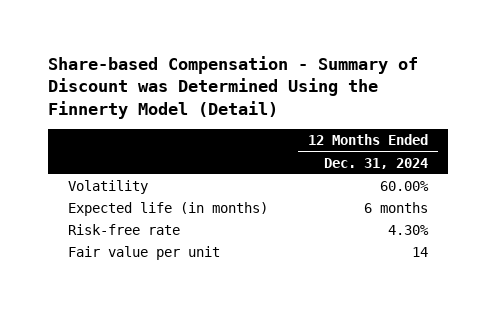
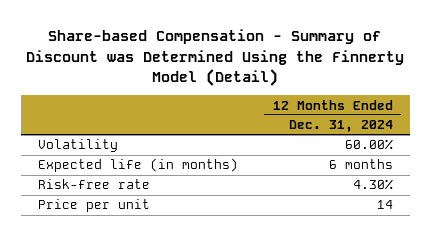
[68,246,221,261] Fair value per unit -> [38,199,151,213] Price per unit

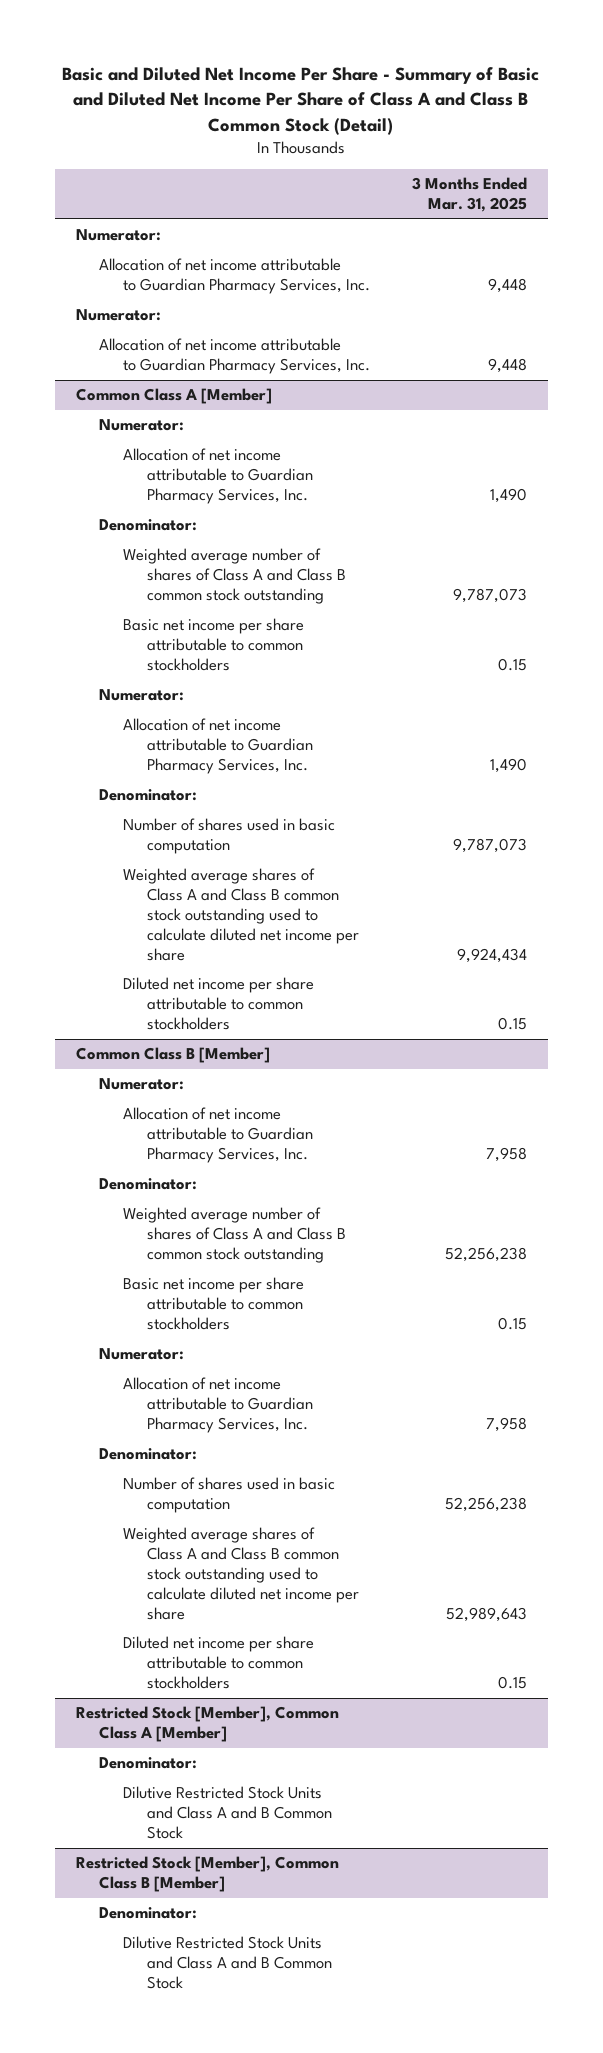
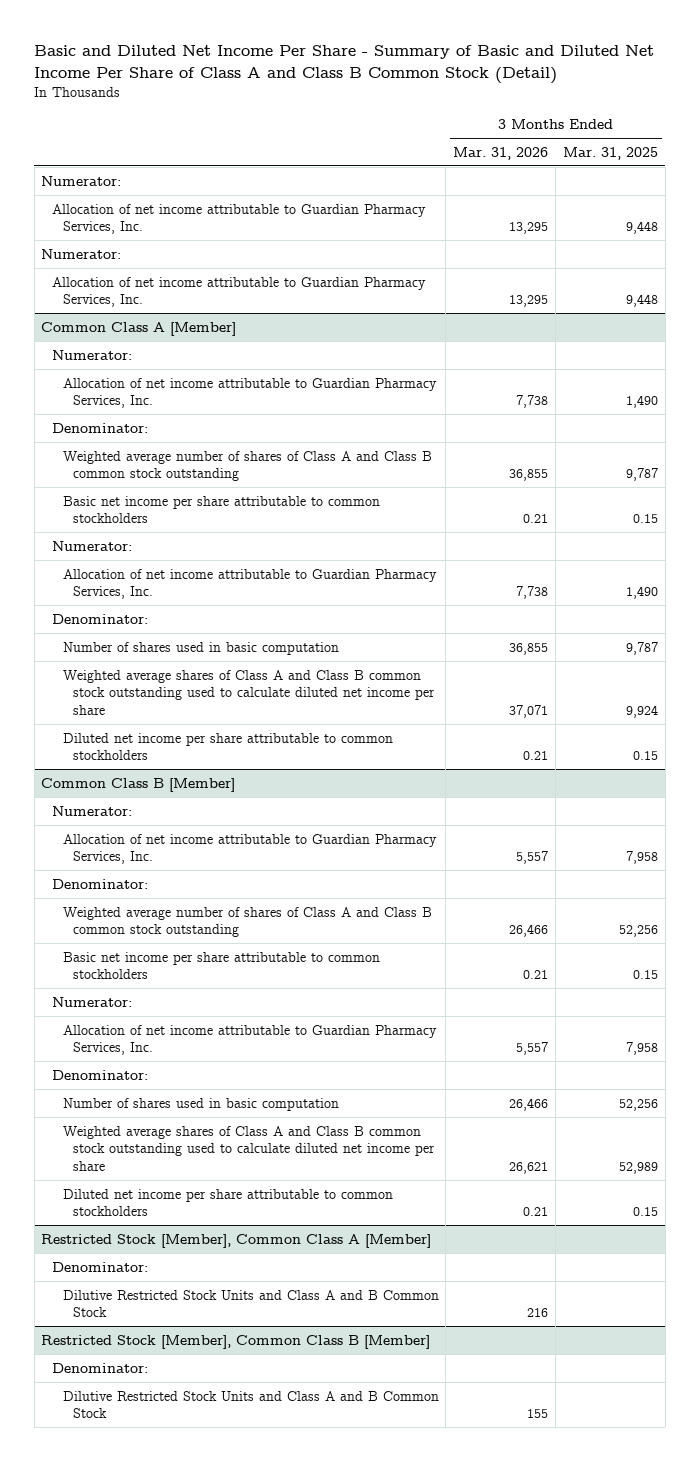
none -> [453,146,549,160] Mar. 31, 2026
[452,588,527,604] 9,787,073 -> [625,468,658,482] 9,787
[452,838,527,854] 9,787,073 -> [625,641,658,655] 9,787
[456,947,527,963] 9,924,434 -> [625,705,658,719] 9,924
[444,1247,527,1263] 52,256,238 -> [618,925,658,938] 52,256
[444,1497,527,1513] 52,256,238 -> [618,1098,658,1111] 52,256
[445,1606,527,1622] 52,989,643 -> [618,1162,658,1175] 52,989

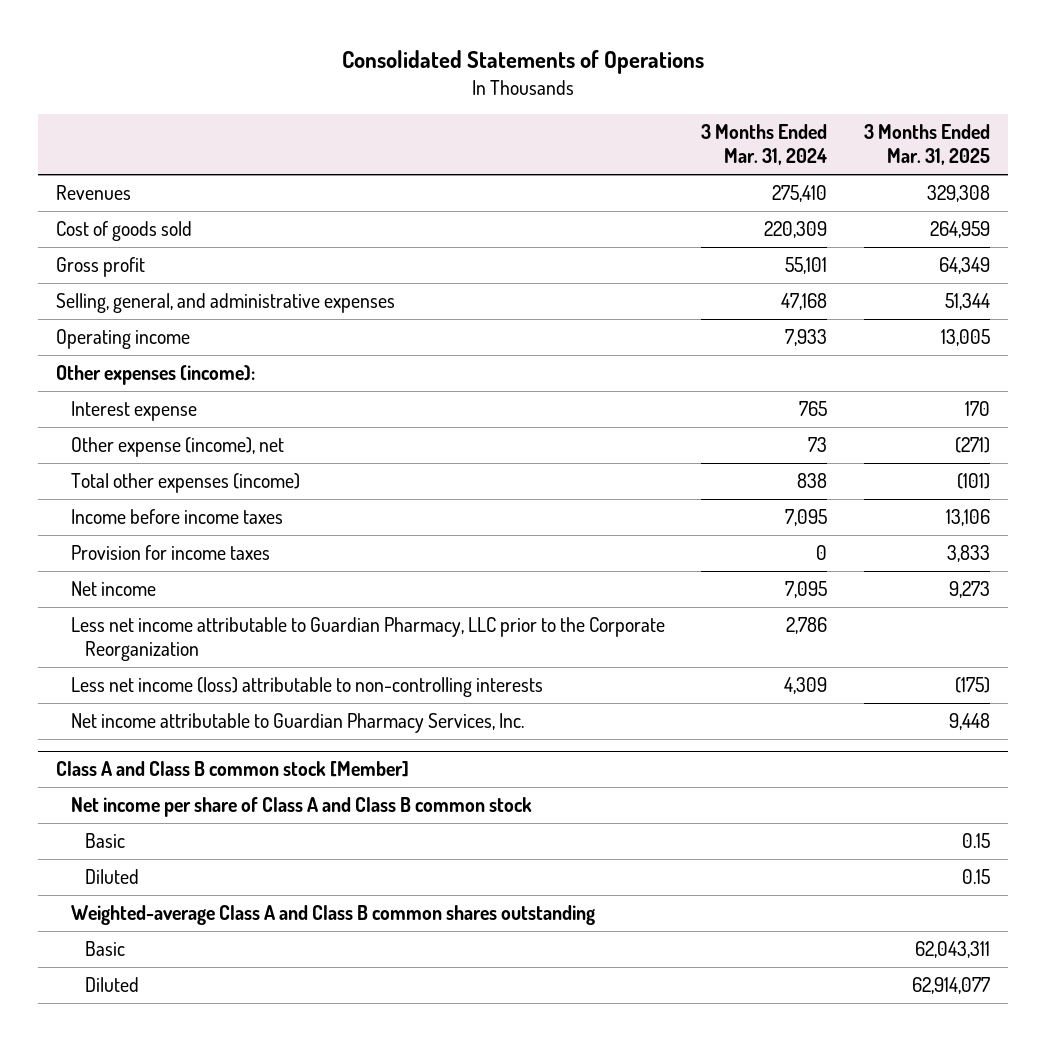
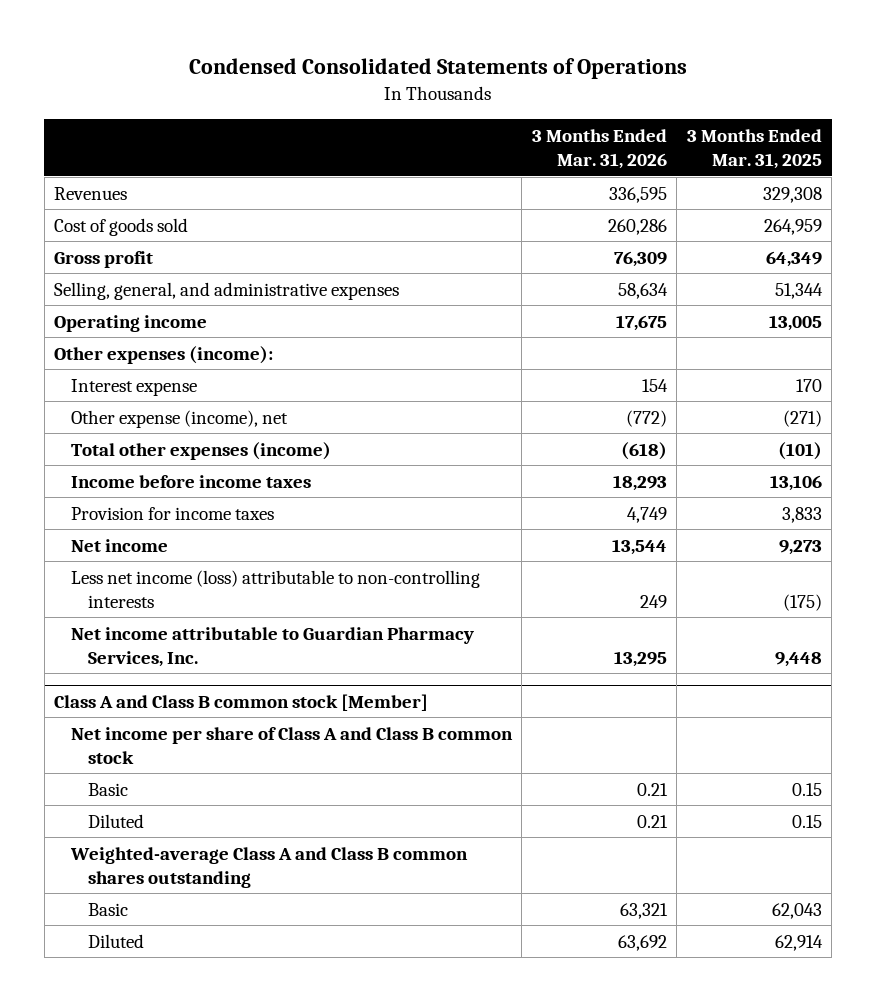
[342,50,705,75] Consolidated Statements of Operations -> [188,58,687,80] Condensed Consolidated Statements of Operations
[701,124,828,166] 3 Months Ended Mar. 31, 2024 -> none
none -> [531,129,667,170] 3 Months Ended Mar. 31, 2026
[70,617,665,662] Less net income attributable to Guardian Pharmacy, LLC prior to the Corporate Reorganization -> none
[914,941,990,959] 62,043,311 -> [771,902,822,919] 62,043
[911,977,990,995] 62,914,077 -> [774,934,823,951] 62,914

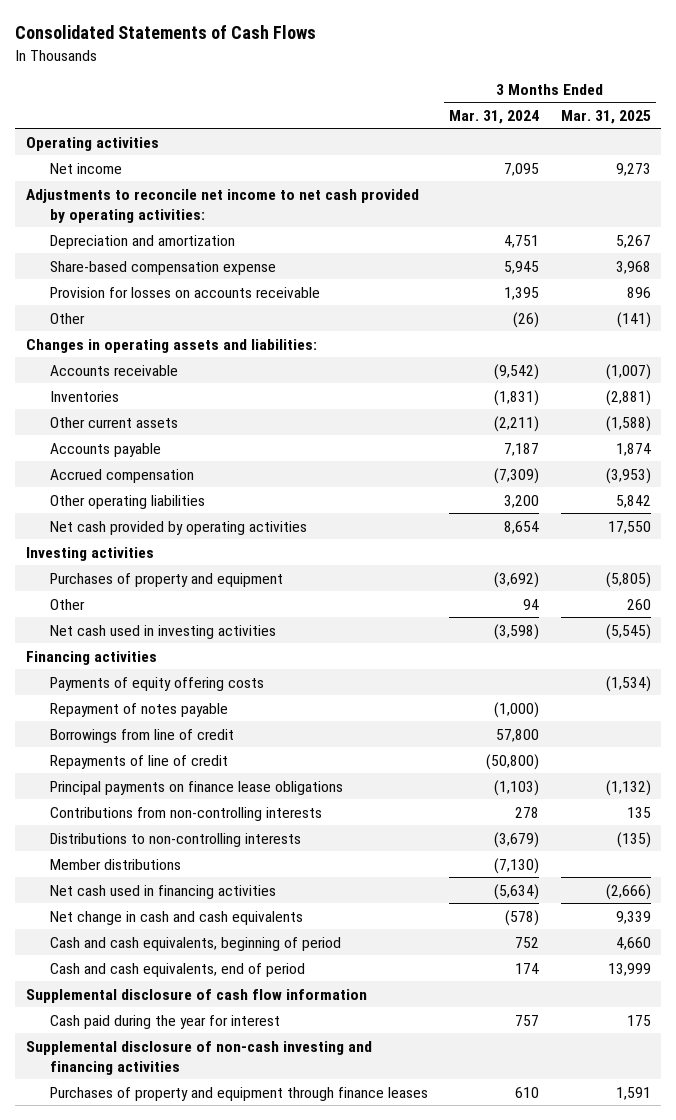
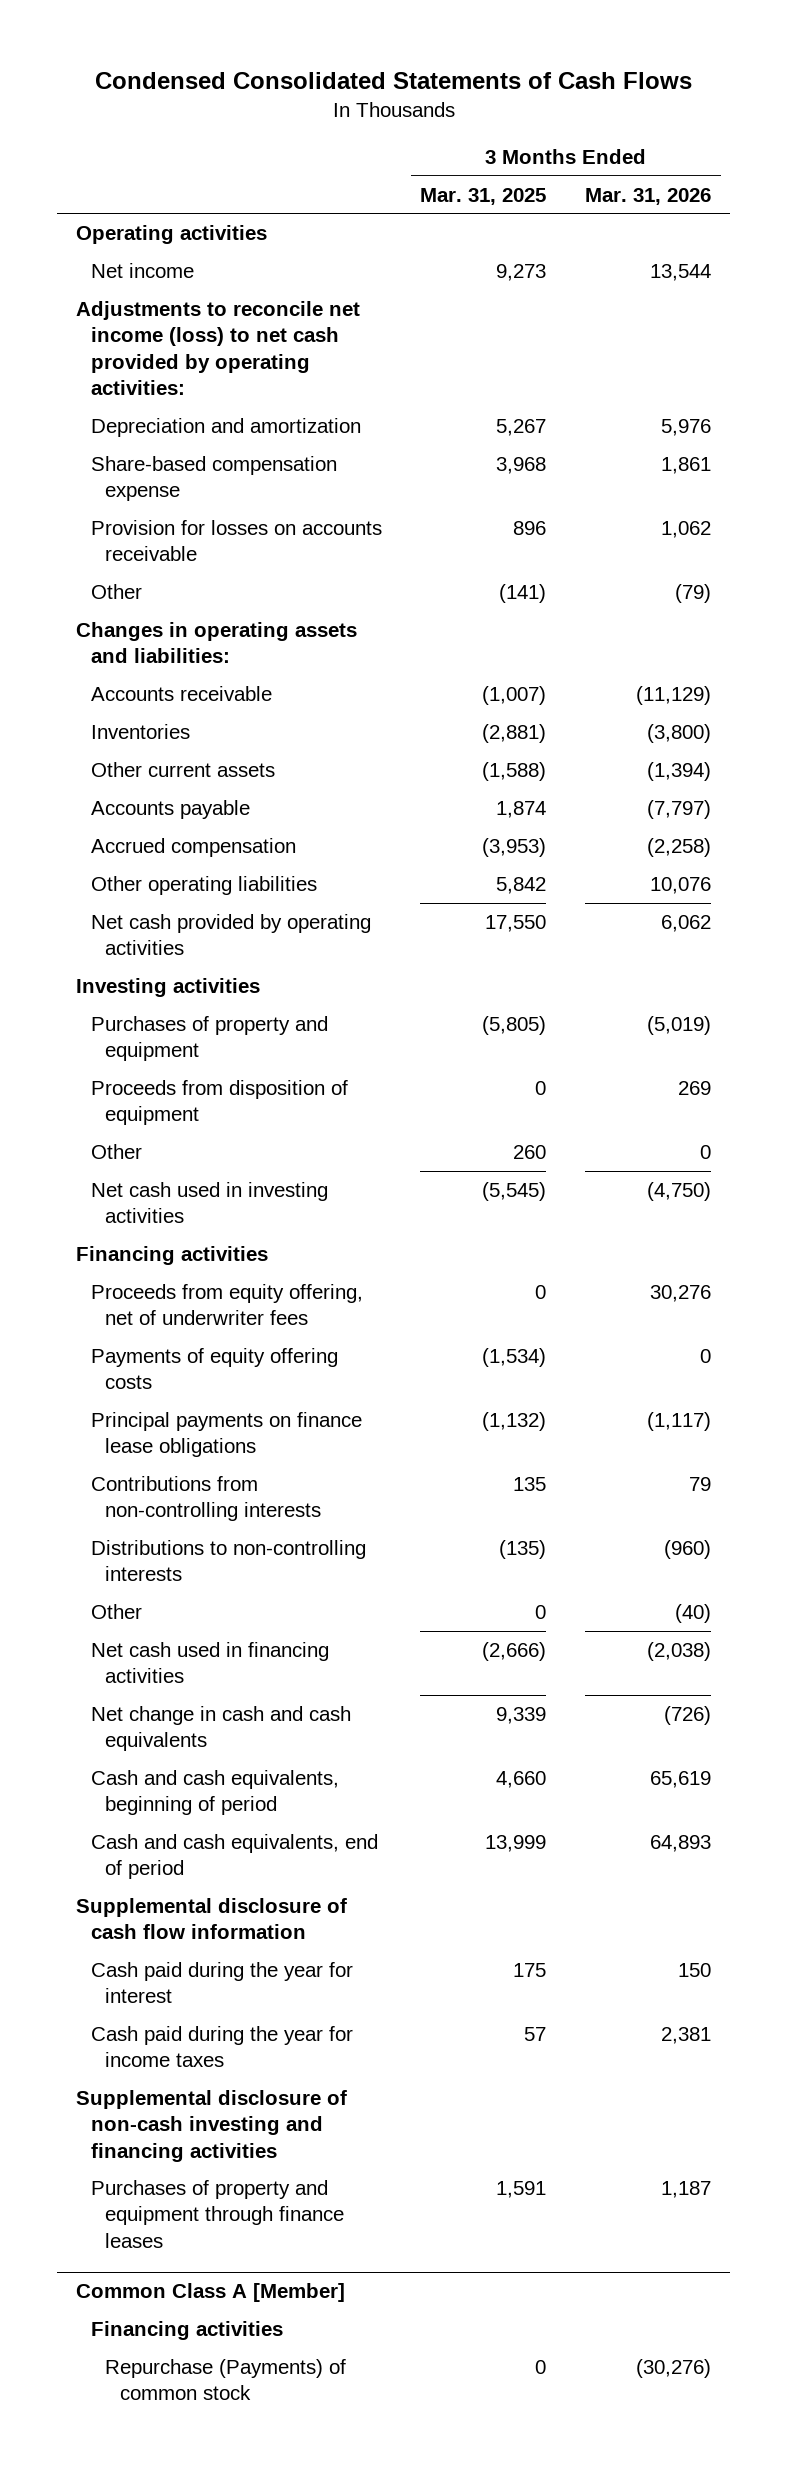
[15,25,317,40] Consolidated Statements of Cash Flows -> [94,72,692,90] Condensed Consolidated Statements of Cash Flows
[449,109,540,124] Mar. 31, 2024 -> none
none -> [585,187,712,205] Mar. 31, 2026
[25,188,419,223] Adjustments to reconcile net income to net cash provided by operating activities: -> [76,301,361,395] Adjustments to reconcile net income (loss) to net cash provided by operating activities:
none -> [90,1080,348,1126] Proceeds from disposition of equipment
none -> [90,1284,363,1326] Proceeds from equity offering, net of underwriter fees
[50,702,229,717] Repayment of notes payable -> none
[50,728,235,743] Borrowings from line of credit -> none
[50,754,229,769] Repayments of line of credit -> none
[50,858,182,870] Member distributions -> none
none -> [90,1604,142,1620] Other
none -> [90,2026,353,2068] Cash paid during the year for income taxes
none -> [76,2283,346,2303] Common Class A [Member]
none -> [90,2321,283,2341] Financing activities
none -> [105,2359,347,2401] Repurchase (Payments) of common stock

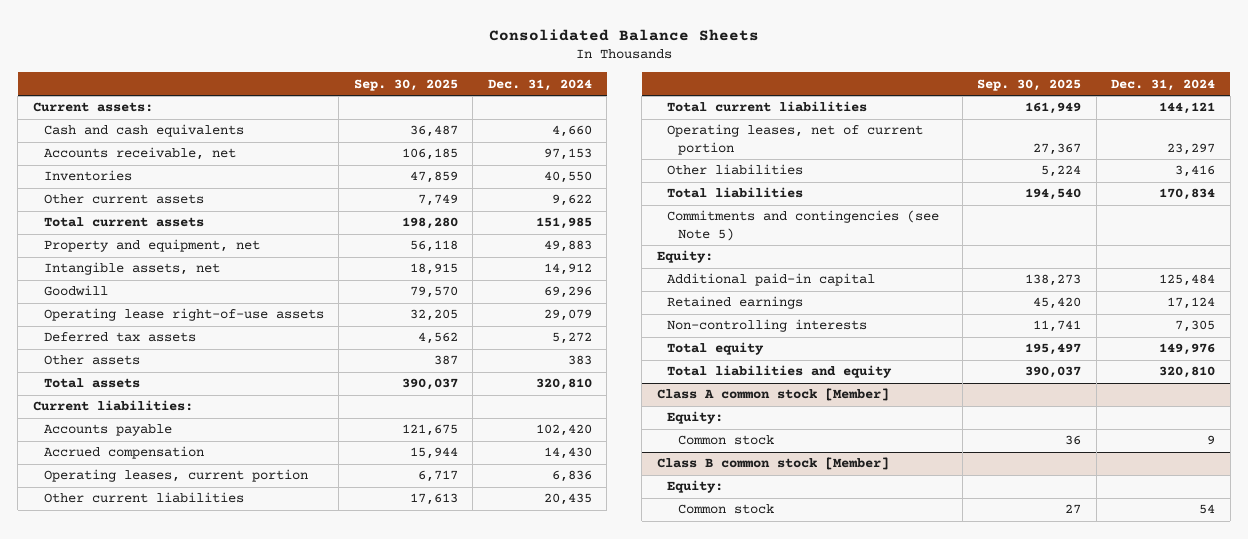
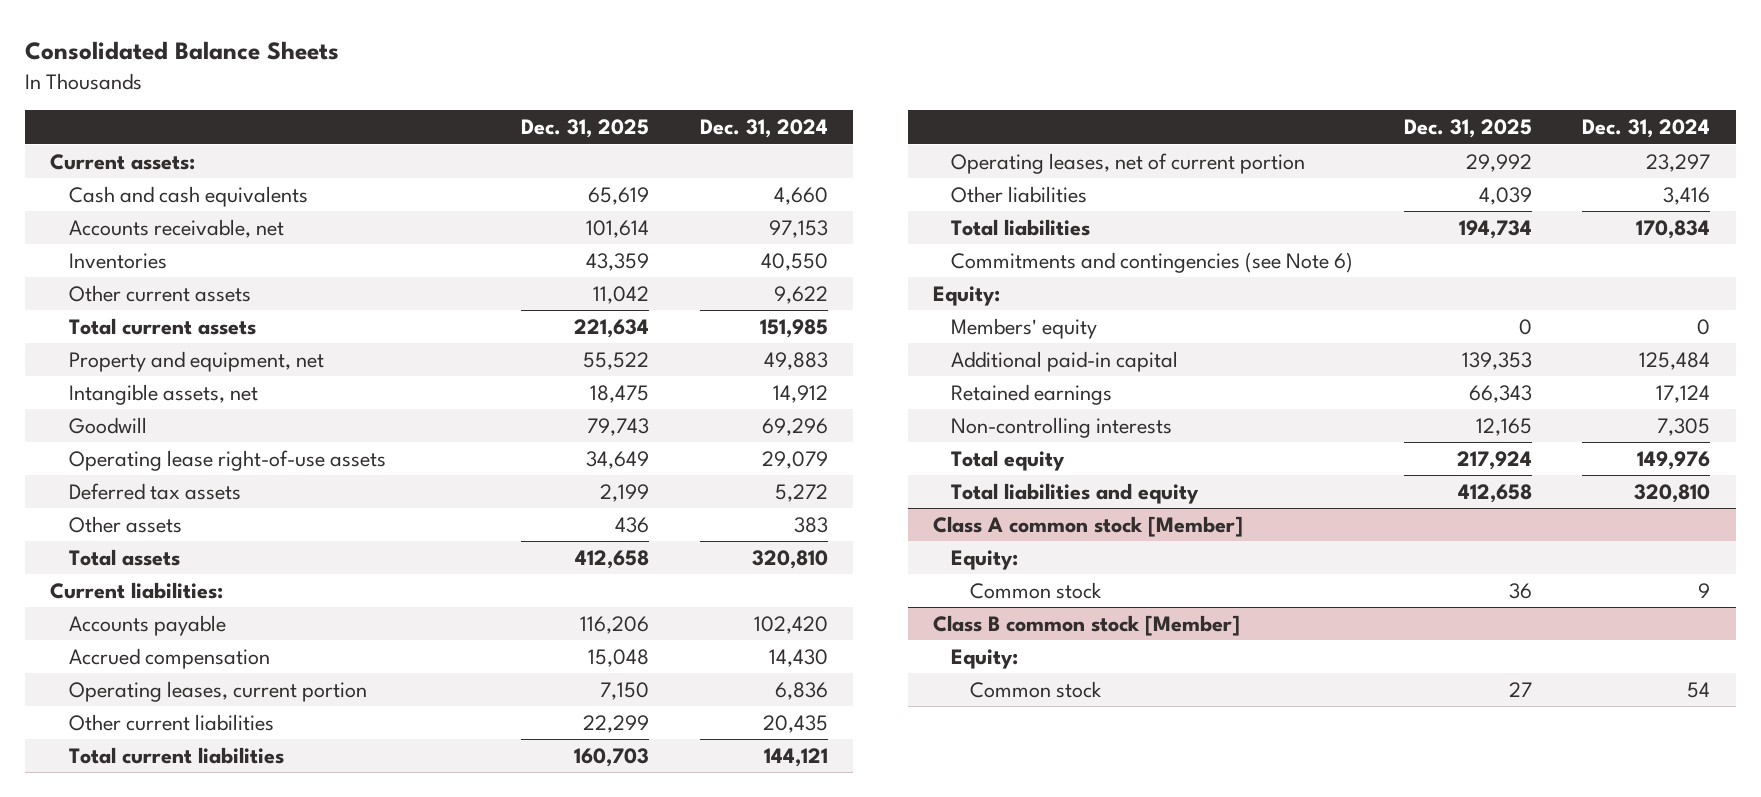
[353,78,458,91] Sep. 30, 2025 -> none
none -> [521,119,650,139] Dec. 31, 2025
[667,210,940,241] Commitments and contingencies (see Note 5) -> [951,251,1354,273] Commitments and contingencies (see Note 6)
none -> [951,317,1098,339] Members' equity

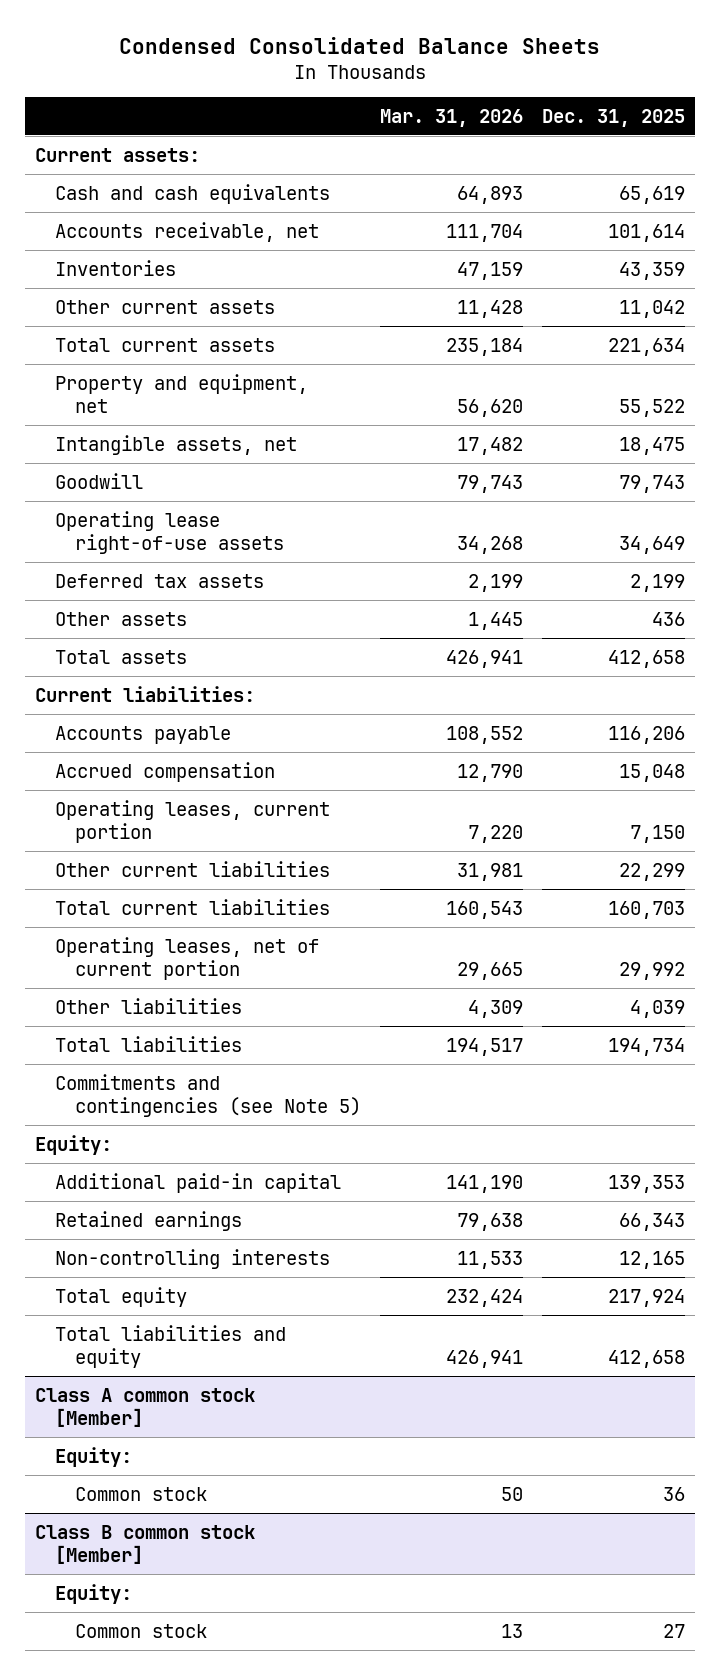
[25,41,340,61] Consolidated Balance Sheets -> [118,36,600,54] Condensed Consolidated Balance Sheets
[699,119,828,139] Dec. 31, 2024 -> none
none -> [379,108,523,127] Mar. 31, 2026
[951,251,1354,273] Commitments and contingencies (see Note 6) -> [54,1073,361,1117] Commitments and contingencies (see Note 5)
[951,317,1098,339] Members' equity -> none

